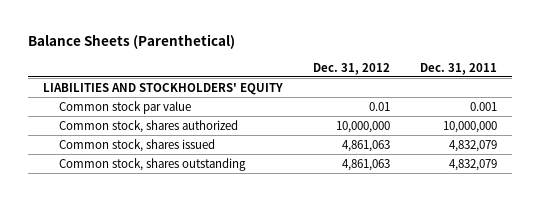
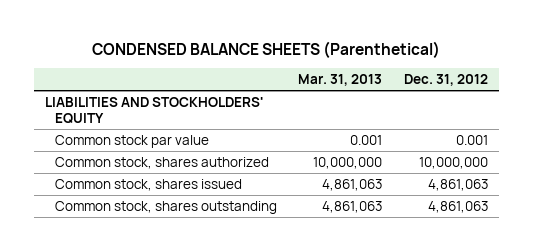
[28,34,236,50] Balance Sheets (Parenthetical) -> [92,40,441,58] CONDENSED BALANCE SHEETS (Parenthetical)
[420,62,498,75] Dec. 31, 2011 -> none
none -> [298,74,383,87] Mar. 31, 2013
[369,101,391,111] 0.01 -> [455,134,488,145] 0.001

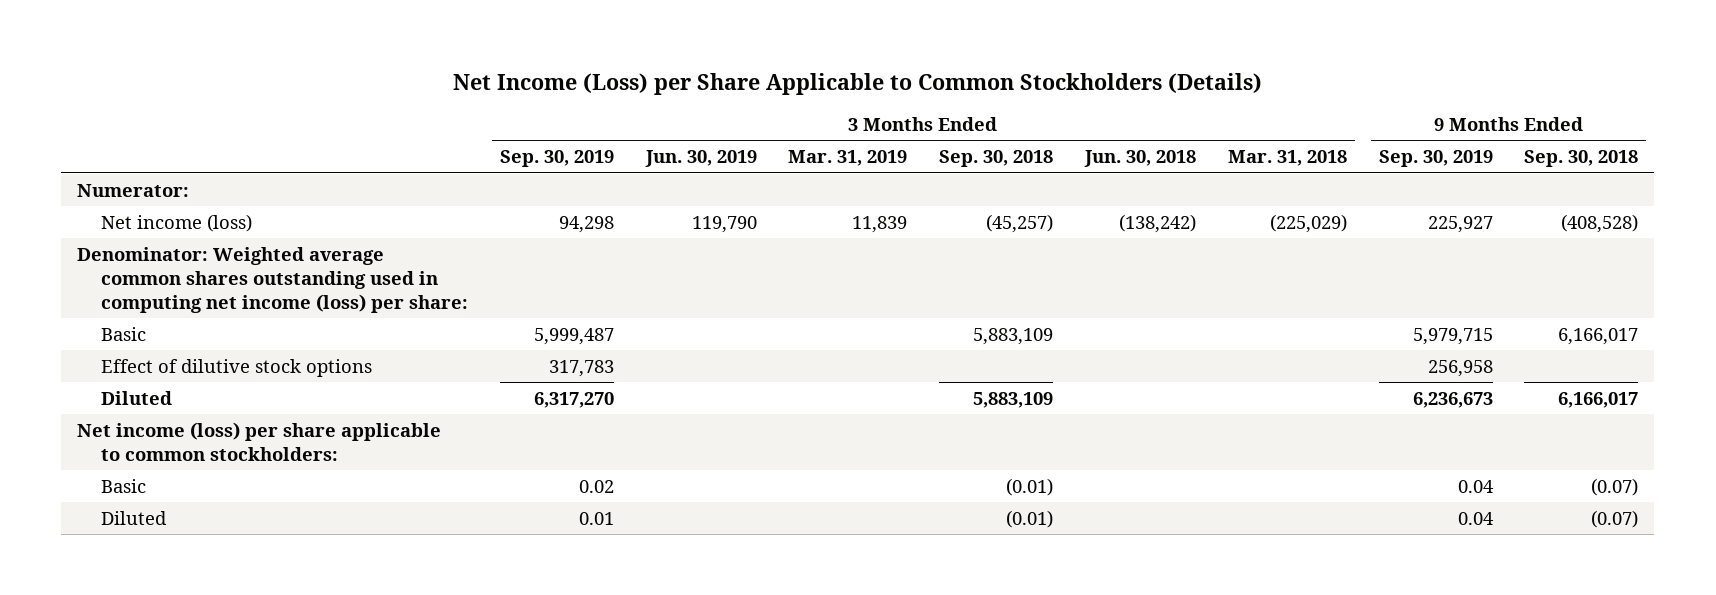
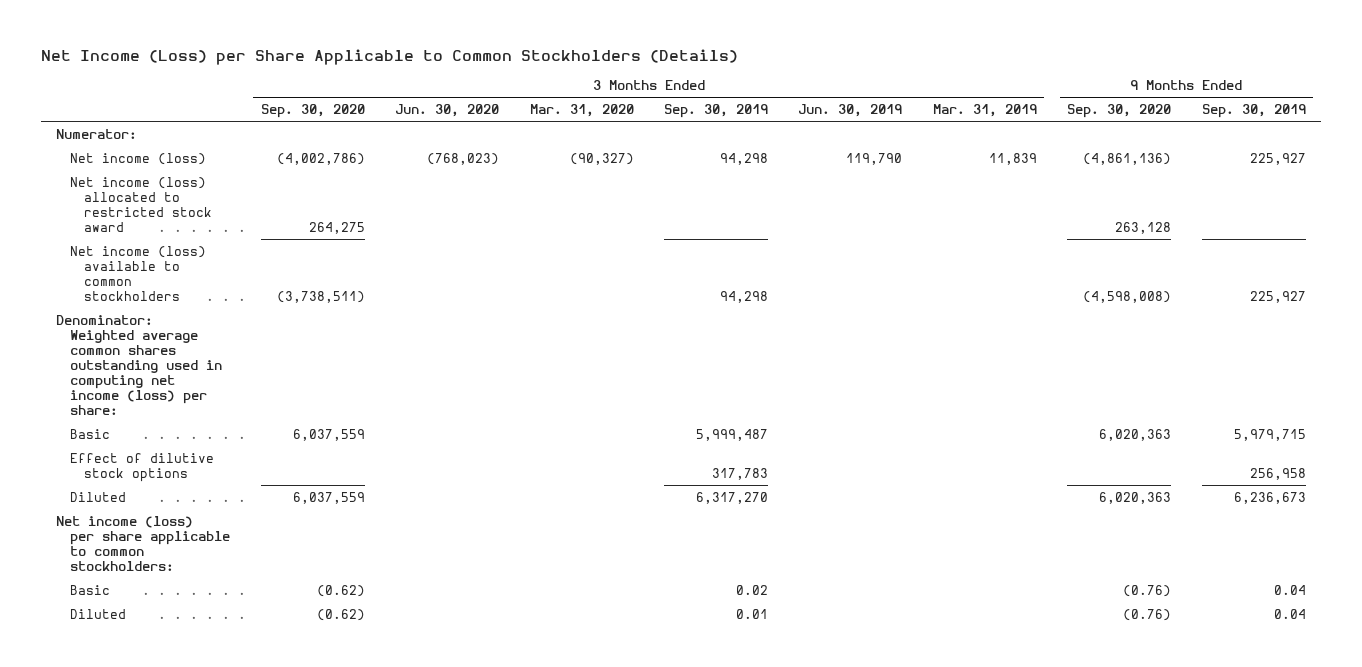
[939,150,1054,168] Sep. 30, 2018 -> none
[1084,150,1197,168] Jun. 30, 2018 -> none
[1227,150,1347,167] Mar. 31, 2018 -> none
[1524,150,1639,168] Sep. 30, 2018 -> none
none -> [260,103,365,118] Sep. 30, 2020
none -> [395,103,500,117] Jun. 30, 2020
none -> [529,103,634,117] Mar. 31, 2020
none -> [1067,103,1172,118] Sep. 30, 2020
none -> [70,176,213,232] Net income (loss) allocated to restricted stock award
none -> [70,245,207,301] Net income (loss) available to common stockholders

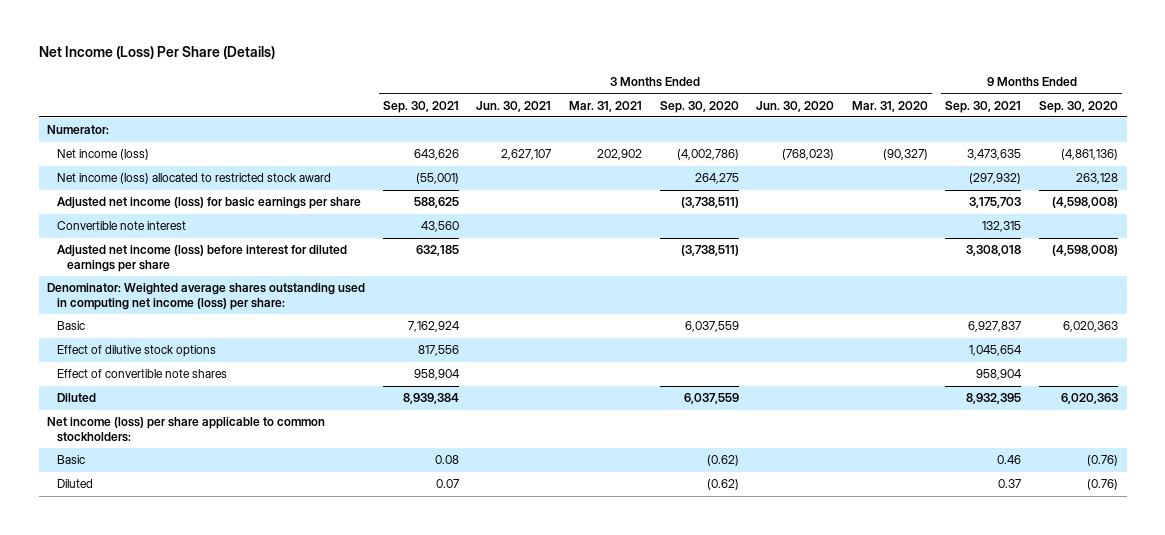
[41,48,739,65] Net Income (Loss) per Share Applicable to Common Stockholders (Details) -> [38,46,275,60] Net Income (Loss) Per Share (Details)
[664,103,769,118] Sep. 30, 2019 -> none
[798,103,903,117] Jun. 30, 2019 -> none
[932,103,1037,117] Mar. 31, 2019 -> none
[1201,103,1306,118] Sep. 30, 2019 -> none
none -> [382,100,459,113] Sep. 30, 2021
none -> [476,100,552,112] Jun. 30, 2021
none -> [569,100,643,112] Mar. 31, 2021
none -> [945,100,1022,113] Sep. 30, 2021
none -> [57,197,362,210] Adjusted net income (loss) for basic earnings per share
none -> [57,221,187,231] Convertible note interest
[70,245,207,301] Net income (loss) available to common stockholders -> [57,245,348,272] Adjusted net income (loss) before interest for diluted earnings per share
[56,314,223,416] Denominator: Weighted average common shares outstanding used in computing net income (loss) per share: -> [47,283,366,310] Denominator: Weighted average shares outstanding used in computing net income (loss) per share:
none -> [57,369,228,379] Effect of convertible note shares

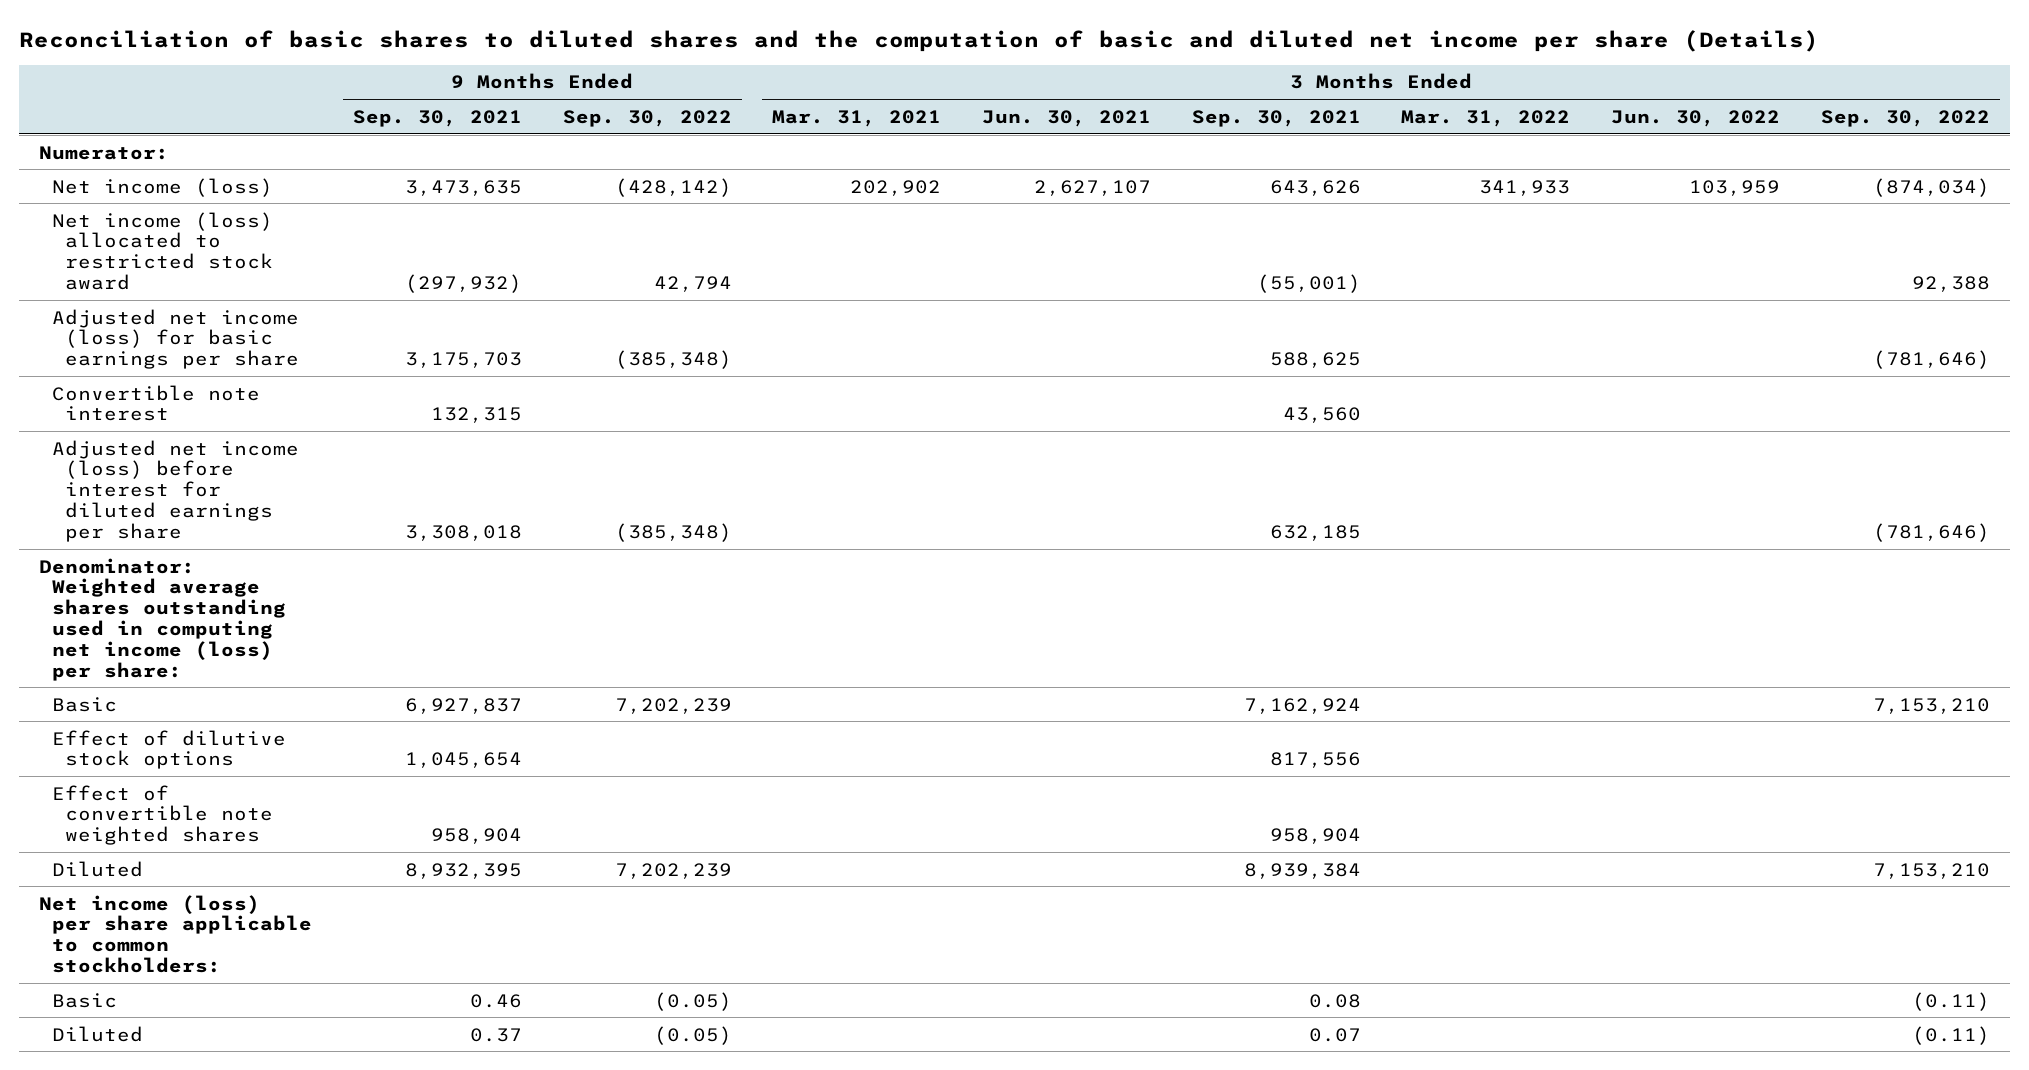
[38,46,275,60] Net Income (Loss) Per Share (Details) -> [18,29,1819,52] Reconciliation of basic shares to diluted shares and the computation of basic and diluted net income per share (Details)
[659,100,739,113] Sep. 30, 2020 -> none
[756,100,835,112] Jun. 30, 2020 -> none
[851,100,928,112] Mar. 31, 2020 -> none
[1038,100,1118,113] Sep. 30, 2020 -> none
none -> [562,109,732,127] Sep. 30, 2022
none -> [1401,109,1571,127] Mar. 31, 2022
none -> [1610,109,1780,127] Jun. 30, 2022
none -> [1820,109,1990,127] Sep. 30, 2022
[57,369,228,379] Effect of convertible note shares -> [52,784,274,846] Effect of convertible note weighted shares

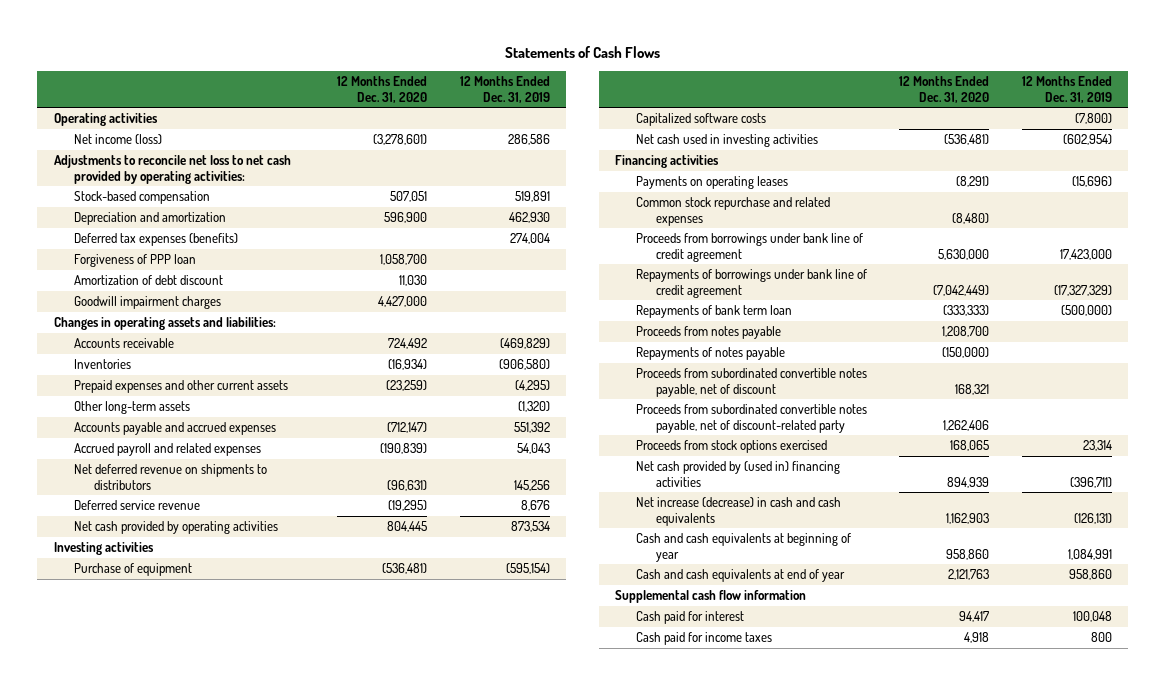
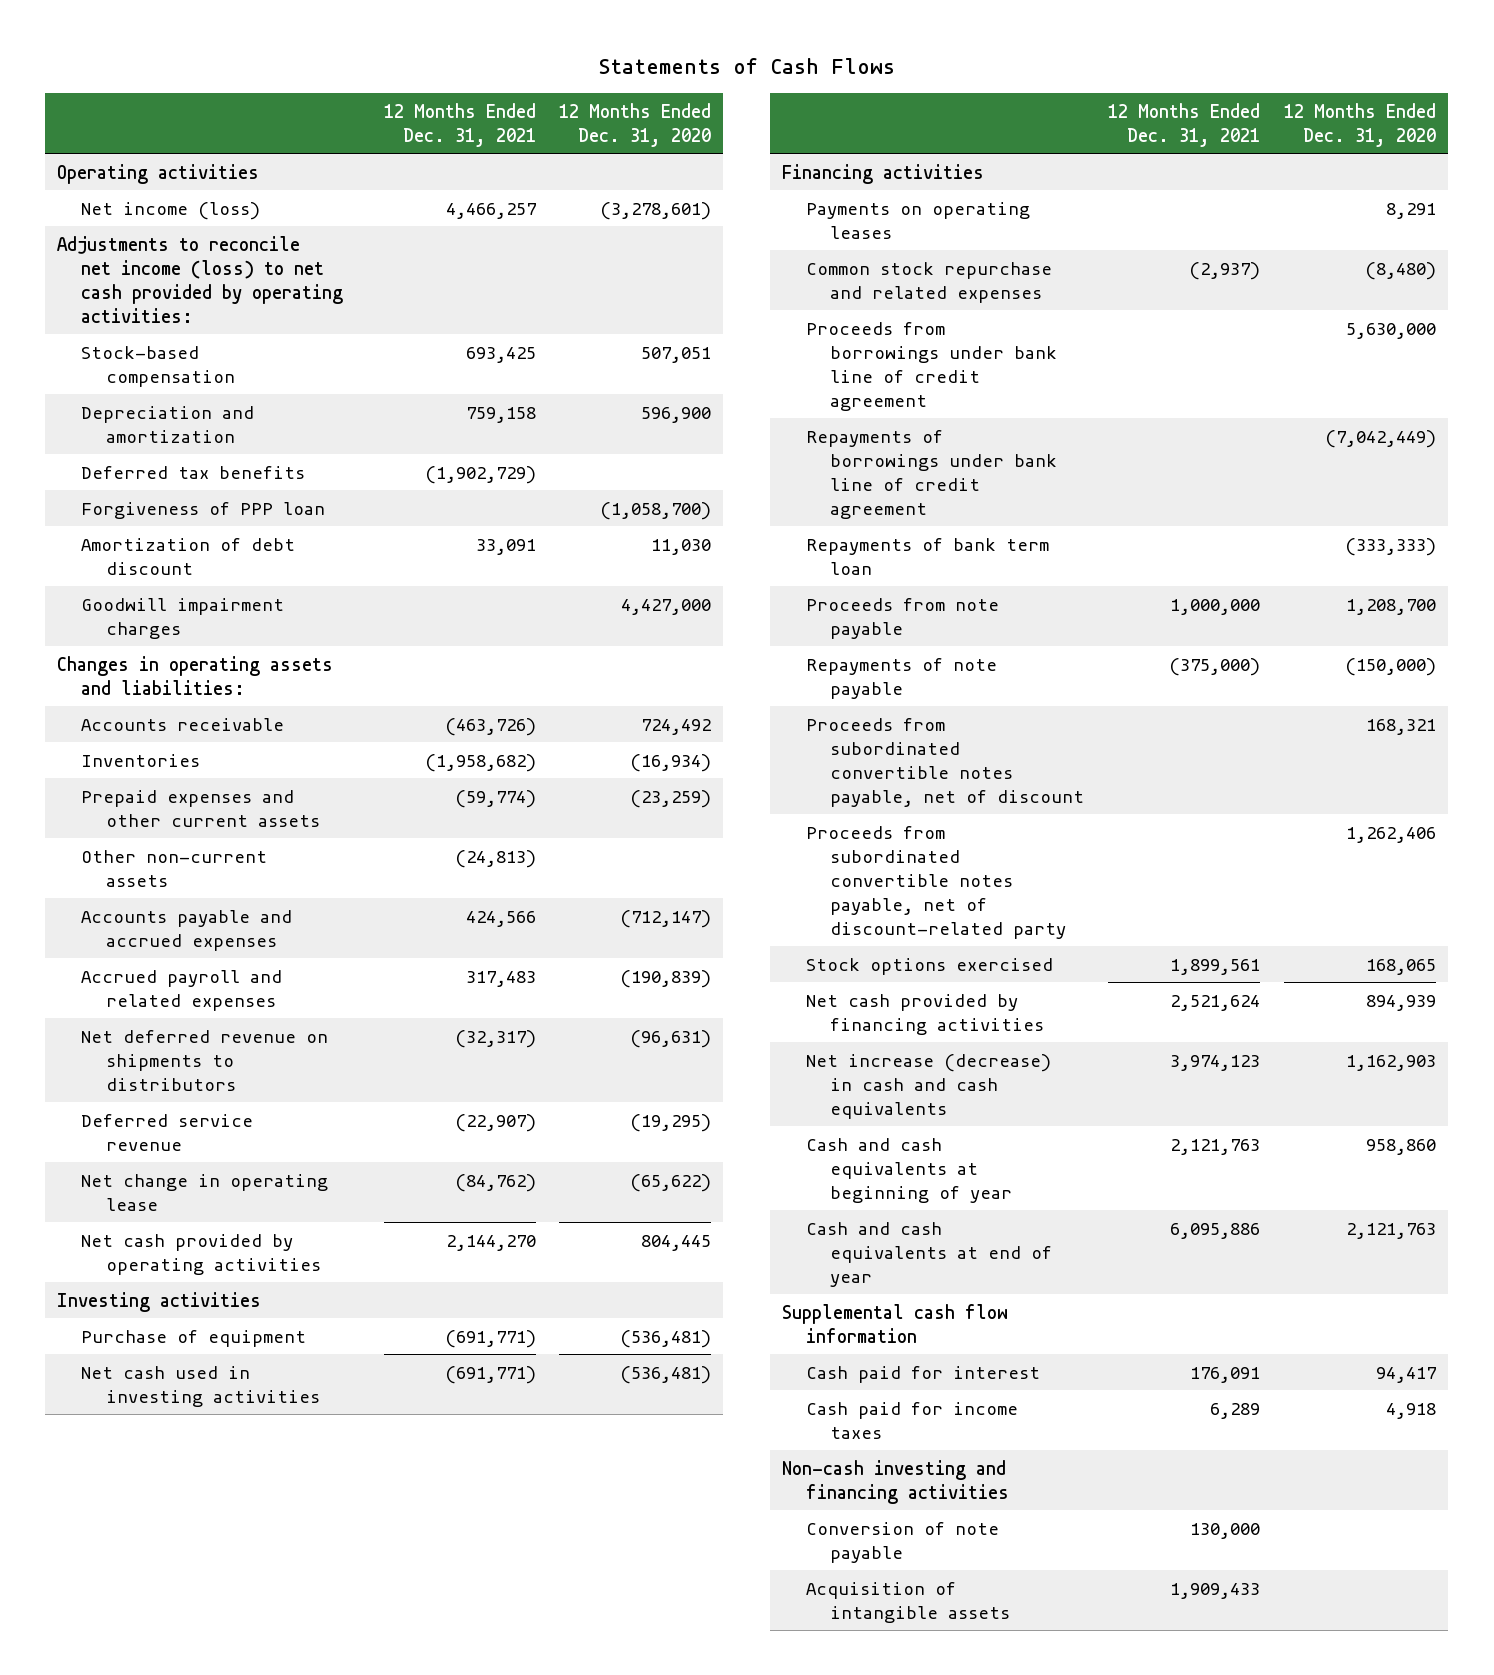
[459,76,550,103] 12 Months Ended Dec. 31, 2019 -> none
none -> [383,102,536,147] 12 Months Ended Dec. 31, 2021
[53,155,291,184] Adjustments to reconcile net loss to net cash provided by operating activities: -> [57,235,344,323] Adjustments to reconcile net income (loss) to net cash provided by operating activities:
[73,233,238,247] Deferred tax expenses (benefits) -> [81,465,306,479] Deferred tax benefits
[380,254,428,266] 1,058,700 -> [600,501,712,520] (1,058,700)
[73,401,190,415] Other long-term assets -> [81,849,268,887] Other non-current assets
none -> [81,1173,329,1211] Net change in operating lease
[635,113,766,127] Capitalized software costs -> none
[956,176,990,188] (8,291) -> [1386,202,1437,219] 8,291
[635,326,781,340] Proceeds from notes payable -> [806,597,1000,639] Proceeds from note payable
[635,347,785,361] Repayments of notes payable -> [806,657,998,699] Repayments of note payable
[635,440,827,454] Proceeds from stock options exercised -> [806,957,1054,975] Stock options exercised
[635,461,840,487] Net cash provided by (used in) financing activities -> [806,993,1045,1035] Net cash provided by financing activities
none -> [782,1459,1010,1504] Non-cash investing and financing activities
none -> [806,1521,1000,1563] Conversion of note payable
none -> [806,1581,1011,1623] Acquisition of intangible assets

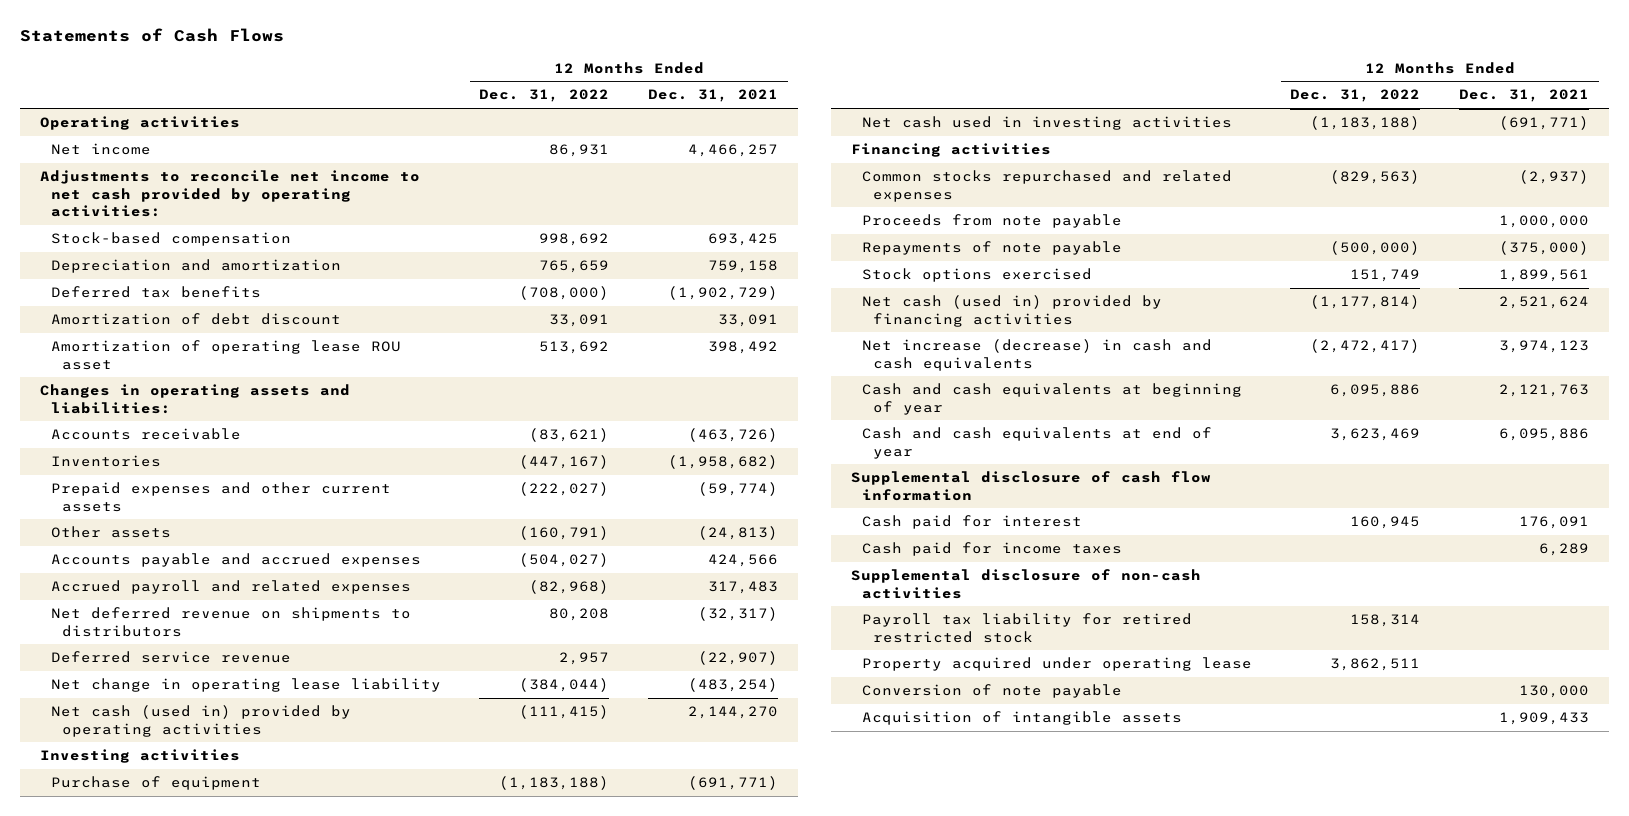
[559,102,712,147] 12 Months Ended Dec. 31, 2020 -> none
none -> [479,89,610,103] Dec. 31, 2022
[81,201,261,220] Net income (loss) -> [50,143,151,156] Net income
[57,235,344,323] Adjustments to reconcile net income (loss) to net cash provided by operating activities: -> [39,170,420,218] Adjustments to reconcile net income to net cash provided by operating activities:
[81,501,326,519] Forgiveness of PPP loan -> none
[81,597,285,639] Goodwill impairment charges -> none
none -> [50,340,401,370] Amortization of operating lease ROU asset
[81,849,268,887] Other non-current assets -> [50,526,171,539] Other assets
[81,1173,329,1211] Net change in operating lease -> [50,678,441,693] Net change in operating lease liability
[454,1173,536,1192] (84,762) -> [688,678,779,693] (483,254)
[81,1233,321,1275] Net cash provided by operating activities -> [50,705,351,737] Net cash (used in) provided by operating activities
[806,201,1031,239] Payments on operating leases -> none
[806,321,1058,411] Proceeds from borrowings under bank line of credit agreement -> none
[806,429,1058,519] Repayments of borrowings under bank line of credit agreement -> none
[806,537,1050,575] Repayments of bank term loan -> none
[806,261,1053,303] Common stock repurchase and related expenses -> [861,170,1232,202] Common stocks repurchased and related expenses
[806,717,1085,807] Proceeds from subordinated convertible notes payable, net of discount -> none
[806,825,1067,939] Proceeds from subordinated convertible notes payable, net of discount-related party -> none
[806,993,1045,1035] Net cash provided by financing activities -> [861,295,1162,327] Net cash (used in) provided by financing activities
[782,1303,1009,1343] Supplemental cash flow information -> [850,471,1211,501] Supplemental disclosure of cash flow information
[782,1459,1010,1504] Non-cash investing and financing activities -> [850,569,1201,599] Supplemental disclosure of non-cash activities
none -> [861,613,1192,643] Payroll tax liability for retired restricted stock
none -> [861,657,1252,672] Property acquired under operating lease

